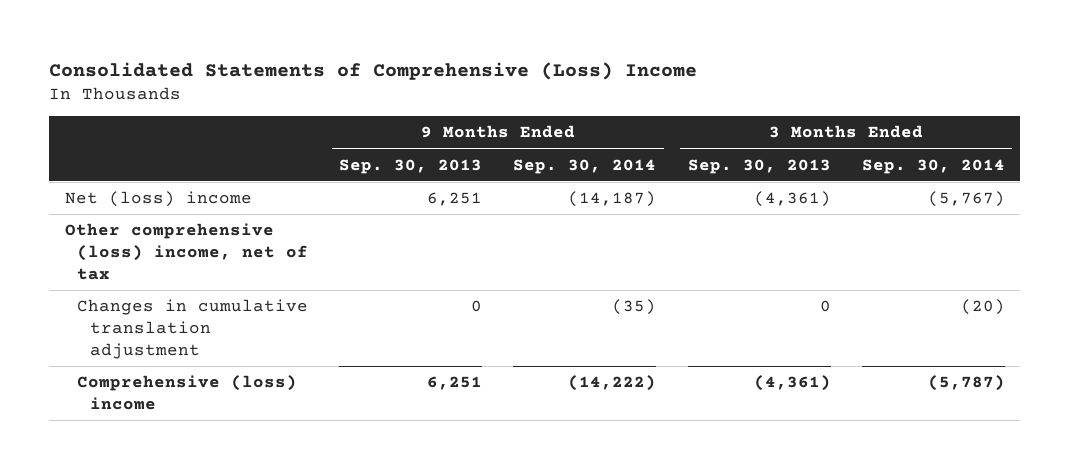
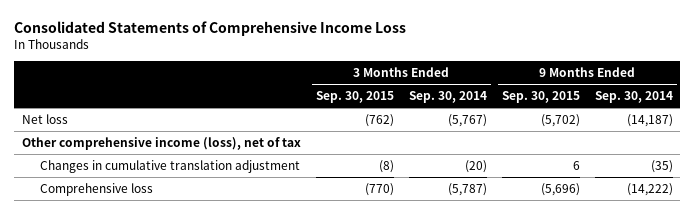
[48,61,697,80] Consolidated Statements of Comprehensive (Loss) Income -> [14,21,407,37] Consolidated Statements of Comprehensive Income Loss
[339,158,483,174] Sep. 30, 2013 -> none
[687,158,831,174] Sep. 30, 2013 -> none
none -> [315,91,394,104] Sep. 30, 2015
none -> [501,91,580,104] Sep. 30, 2015
[64,191,252,208] Net (loss) income -> [21,113,68,124] Net loss
[64,223,309,280] Other comprehensive (loss) income, net of tax -> [21,136,301,150] Other comprehensive income (loss), net of tax
[77,375,298,410] Comprehensive (loss) income -> [39,182,153,196] Comprehensive loss

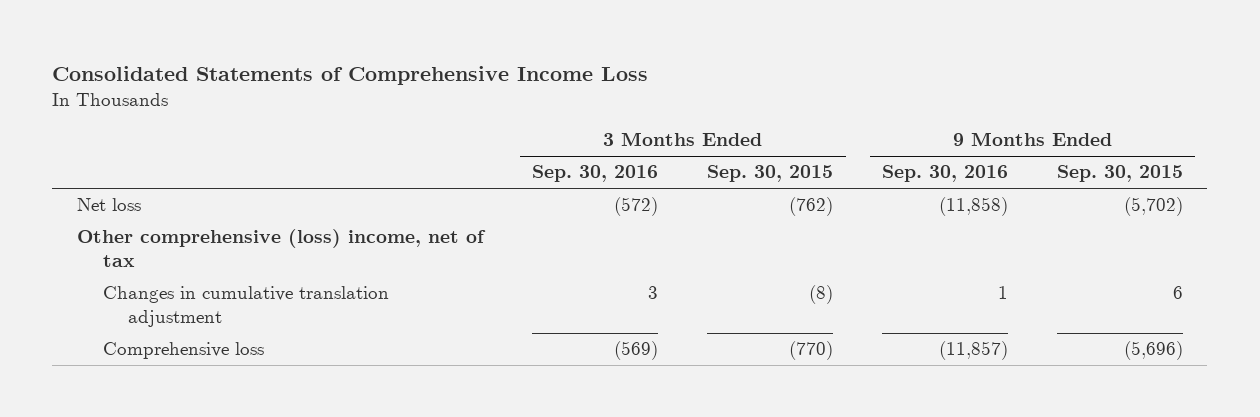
[408,91,487,104] Sep. 30, 2014 -> none
[594,91,673,104] Sep. 30, 2014 -> none
none -> [532,165,659,183] Sep. 30, 2016
none -> [882,165,1009,183] Sep. 30, 2016
[21,136,301,150] Other comprehensive income (loss), net of tax -> [76,229,486,267] Other comprehensive (loss) income, net of tax

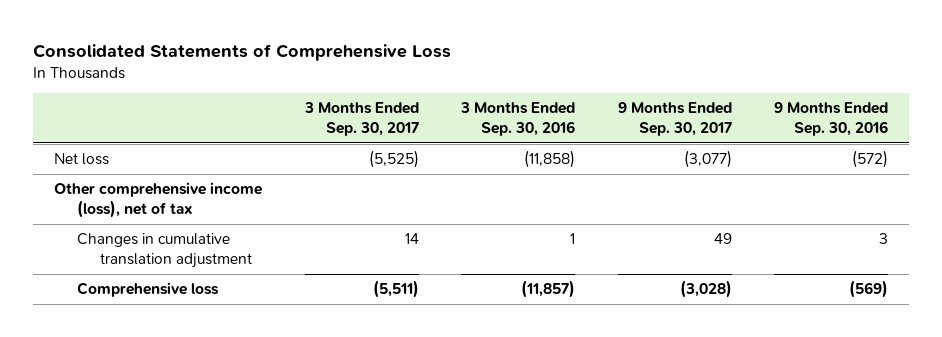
[52,65,649,85] Consolidated Statements of Comprehensive Income Loss -> [32,43,451,61] Consolidated Statements of Comprehensive Loss
[707,165,834,183] Sep. 30, 2015 -> none
[1056,165,1183,183] Sep. 30, 2015 -> none
none -> [303,102,419,137] 3 Months Ended Sep. 30, 2017
none -> [617,102,732,137] 9 Months Ended Sep. 30, 2017
[614,197,659,217] (572) -> [524,150,576,169] (11,858)
[939,197,1009,217] (11,858) -> [852,150,889,169] (572)
[76,229,486,267] Other comprehensive (loss) income, net of tax -> [54,182,263,219] Other comprehensive income (loss), net of tax
[648,286,659,300] 3 -> [570,233,576,245] 1
[998,286,1009,300] 1 -> [879,233,889,245] 3
[614,341,659,361] (569) -> [521,280,576,299] (11,857)
[939,341,1009,361] (11,857) -> [849,280,889,299] (569)

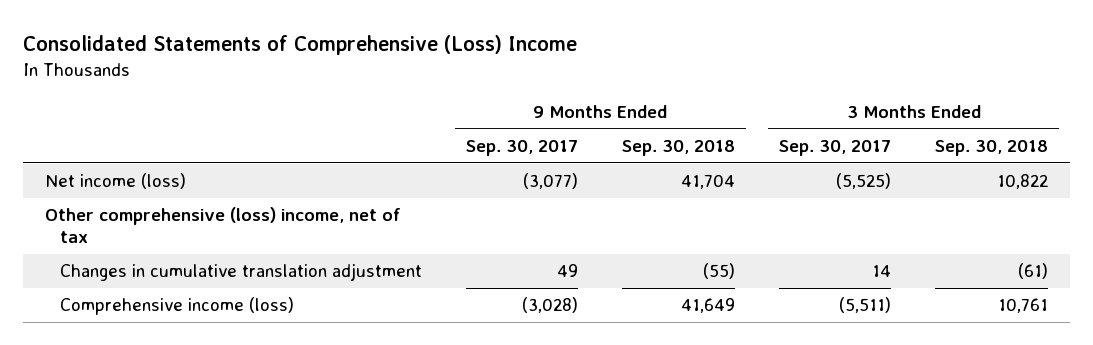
[32,43,451,61] Consolidated Statements of Comprehensive Loss -> [23,35,578,56] Consolidated Statements of Comprehensive (Loss) Income
[460,102,576,137] 3 Months Ended Sep. 30, 2016 -> none
[774,102,889,137] 9 Months Ended Sep. 30, 2016 -> none
none -> [621,139,735,156] Sep. 30, 2018
none -> [935,139,1049,156] Sep. 30, 2018
[54,153,110,166] Net loss -> [45,173,187,190] Net income (loss)
[54,182,263,219] Other comprehensive income (loss), net of tax -> [45,207,402,244] Other comprehensive (loss) income, net of tax
[76,282,219,298] Comprehensive loss -> [59,297,294,316] Comprehensive income (loss)

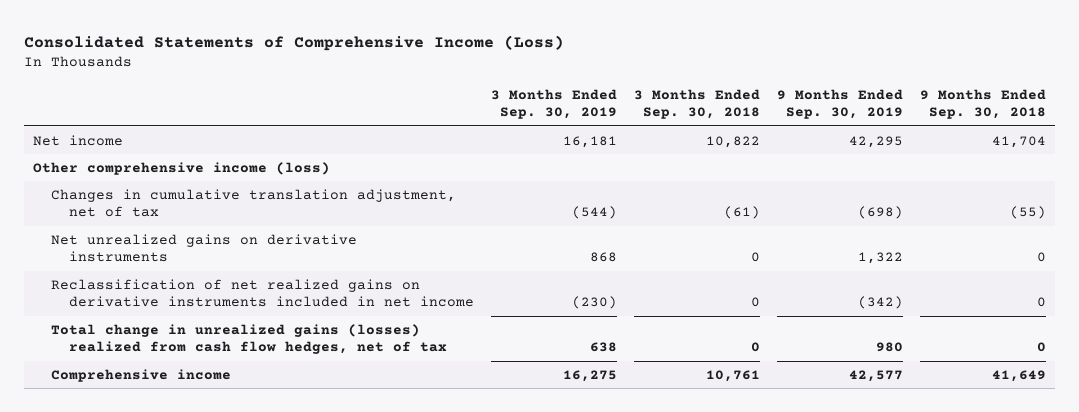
[23,35,578,56] Consolidated Statements of Comprehensive (Loss) Income -> [24,34,565,51] Consolidated Statements of Comprehensive Income (Loss)
[465,139,578,156] Sep. 30, 2017 -> none
[779,139,892,156] Sep. 30, 2017 -> none
none -> [491,88,618,120] 3 Months Ended Sep. 30, 2019
none -> [777,88,904,120] 9 Months Ended Sep. 30, 2019
[45,173,187,190] Net income (loss) -> [32,134,123,146] Net income
[45,207,402,244] Other comprehensive (loss) income, net of tax -> [32,161,330,175] Other comprehensive income (loss)
[59,263,422,282] Changes in cumulative translation adjustment -> [50,188,456,218] Changes in cumulative translation adjustment, net of tax
none -> [50,233,357,263] Net unrealized gains on derivative instruments
none -> [50,278,475,308] Reclassification of net realized gains on derivative instruments included in net income
none -> [50,323,448,355] Total change in unrealized gains (losses) realized from cash flow hedges, net of tax
[59,297,294,316] Comprehensive income (loss) -> [50,368,231,382] Comprehensive income

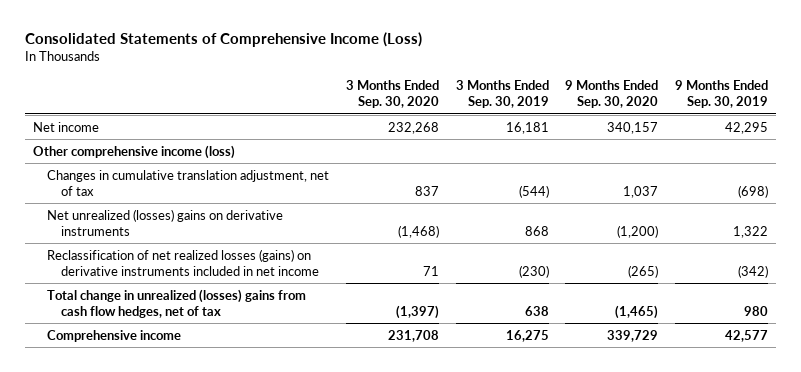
[634,88,761,120] 3 Months Ended Sep. 30, 2018 -> none
[920,88,1047,120] 9 Months Ended Sep. 30, 2018 -> none
none -> [345,80,439,109] 3 Months Ended Sep. 30, 2020
none -> [565,80,659,109] 9 Months Ended Sep. 30, 2020
[50,233,357,263] Net unrealized gains on derivative instruments -> [47,208,284,236] Net unrealized (losses) gains on derivative instruments
[50,278,475,308] Reclassification of net realized gains on derivative instruments included in net income -> [47,248,320,276] Reclassification of net realized losses (gains) on derivative instruments included in net income
[50,323,448,355] Total change in unrealized gains (losses) realized from cash flow hedges, net of tax -> [47,288,307,318] Total change in unrealized (losses) gains from cash flow hedges, net of tax

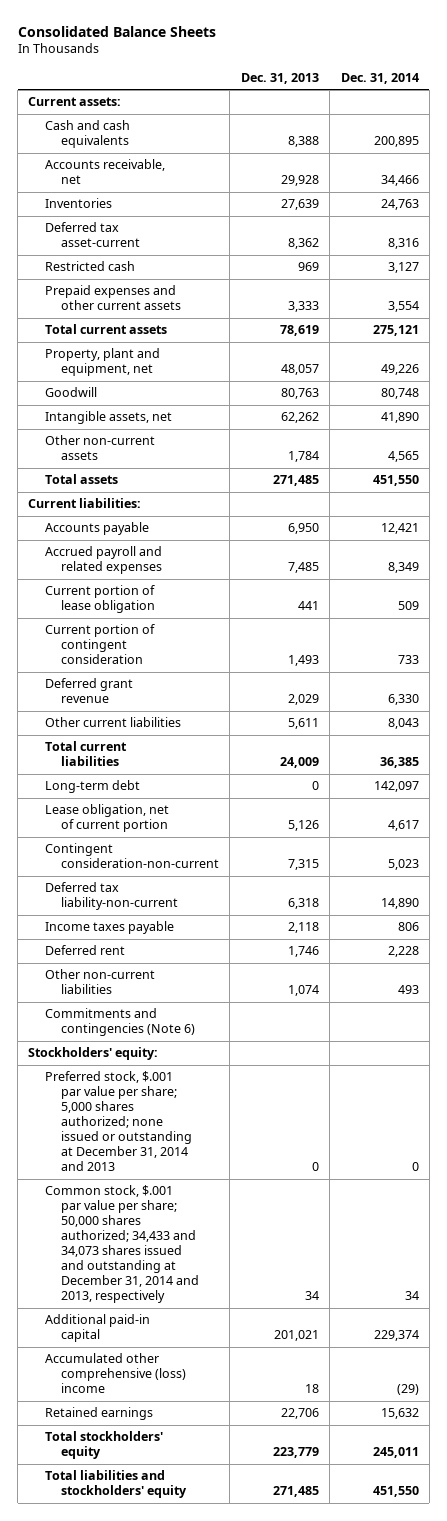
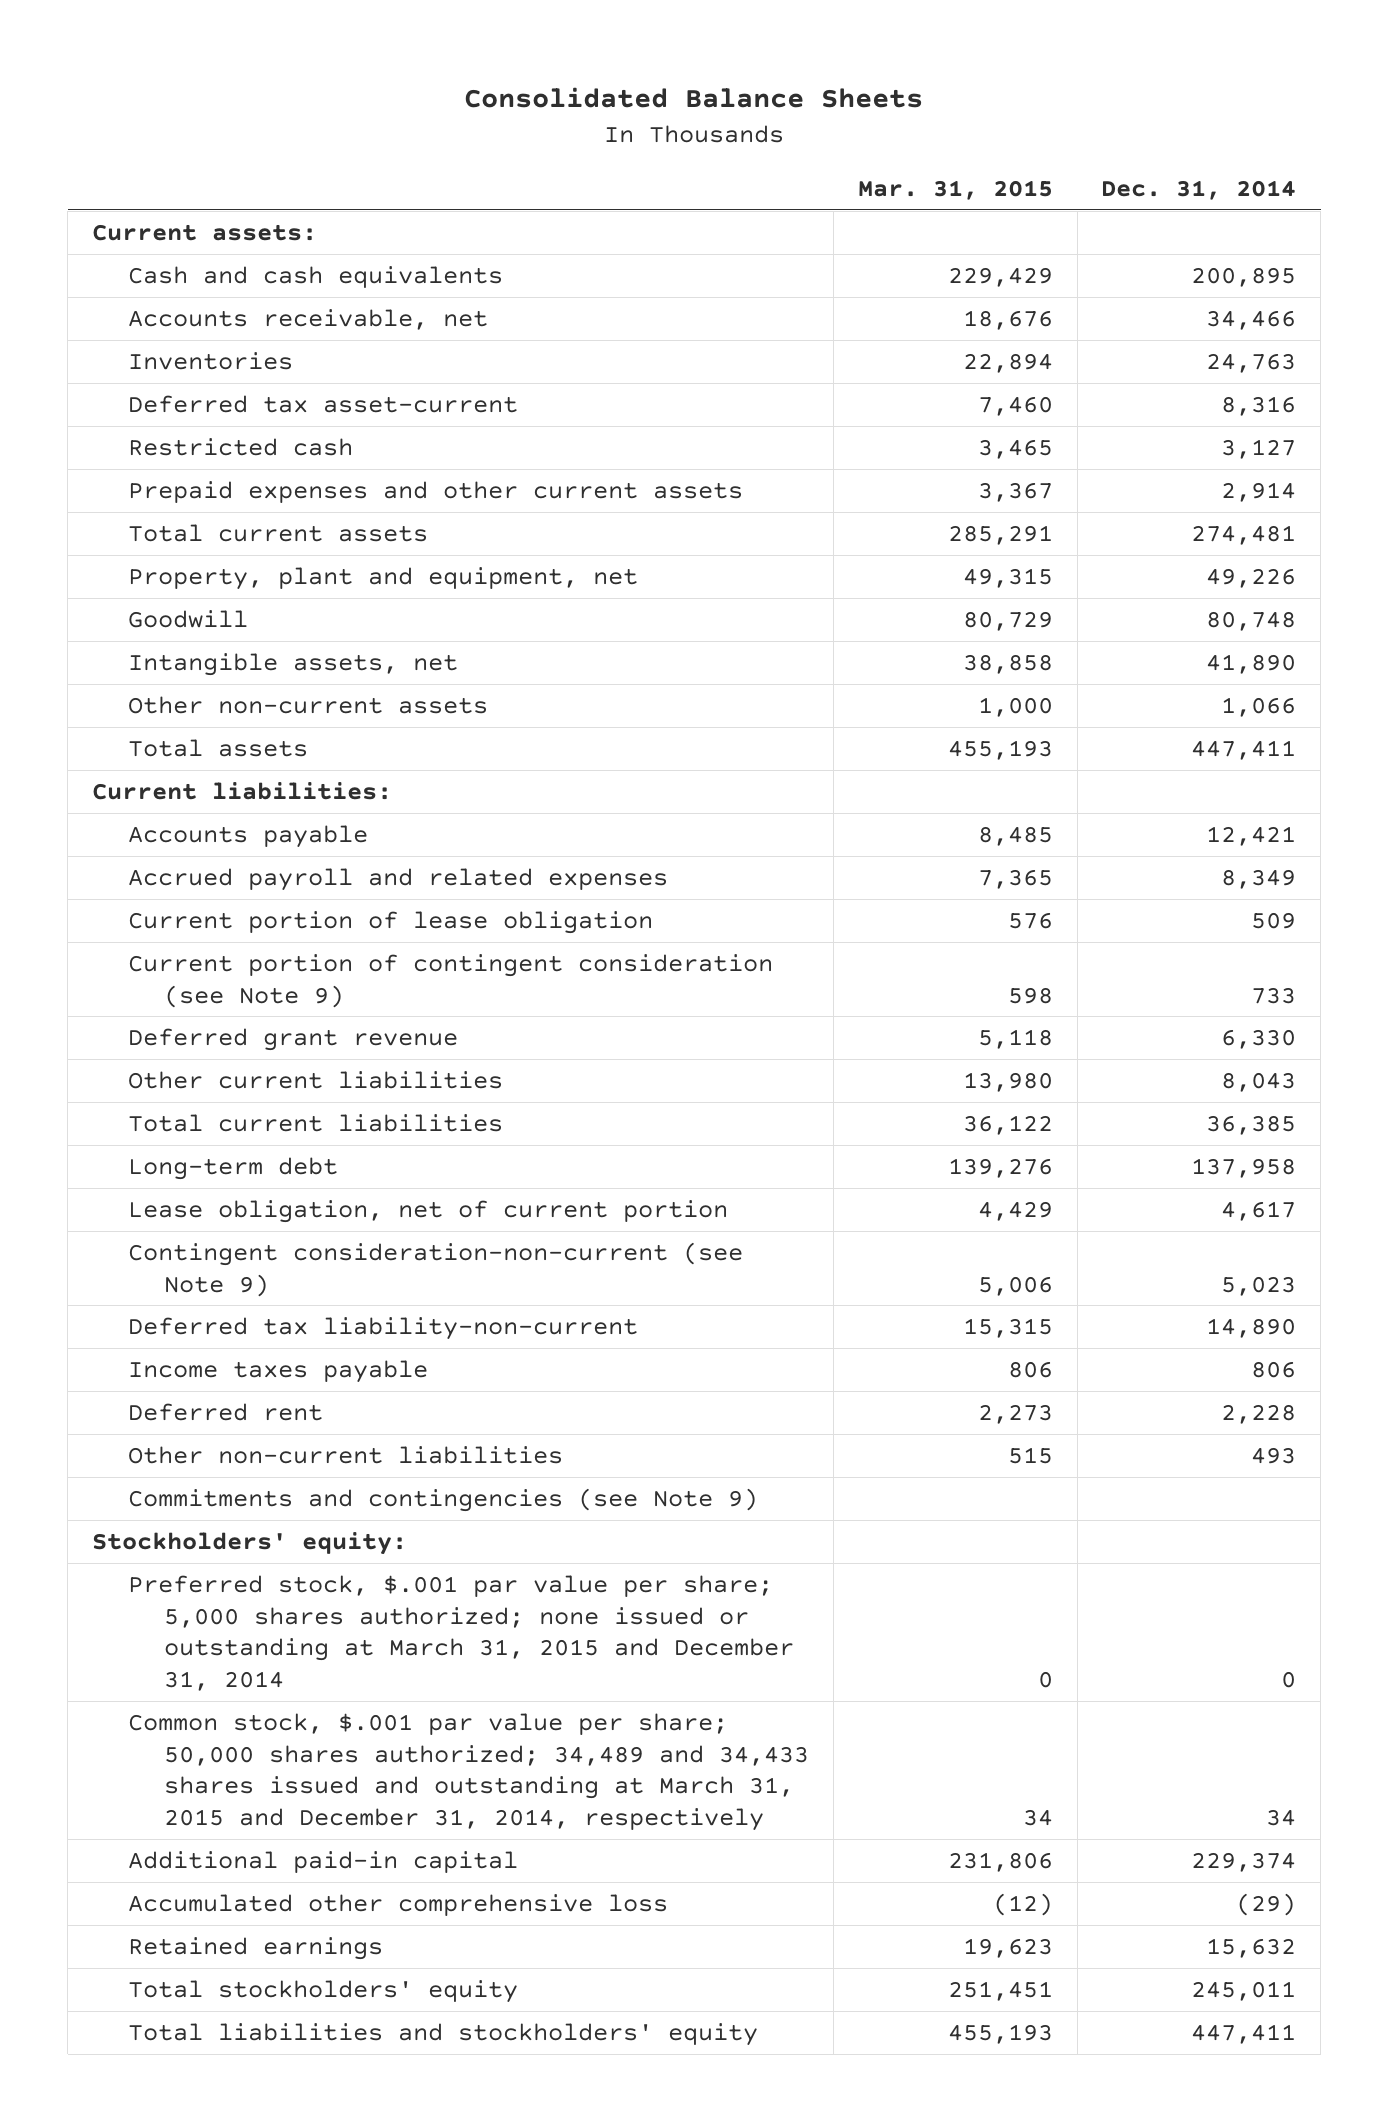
[240,72,319,84] Dec. 31, 2013 -> none
none -> [857,179,1053,200] Mar. 31, 2015
[387,301,419,313] 3,554 -> [1221,481,1297,502] 2,914
[372,325,419,337] 275,121 -> [1191,524,1297,545] 274,481
[387,451,419,463] 4,565 -> [1221,696,1297,717] 1,066
[372,475,419,487] 451,550 -> [1191,739,1297,760] 447,411
[44,624,155,665] Current portion of contingent consideration -> [128,953,774,1008] Current portion of contingent consideration (see Note 9)
[373,781,419,793] 142,097 -> [1191,1157,1297,1178] 137,958
[44,843,220,869] Contingent consideration-non-current -> [128,1241,744,1297] Contingent consideration-non-current (see Note 9)
[44,1008,196,1037] Commitments and contingencies (Note 6) -> [128,1487,759,1512] Commitments and contingencies (see Note 9)
[44,1071,193,1172] Preferred stock, $.001 par value per share; 5,000 shares authorized; none issued or outstanding at December 31, 2014 and 2013 -> [128,1574,795,1692] Preferred stock, $.001 par value per share; 5,000 shares authorized; none issued or outstanding at March 31, 2015 and December 31, 2014
[44,1185,200,1304] Common stock, $.001 par value per share; 50,000 shares authorized; 34,433 and 34,073 shares issued and outstanding at December 31, 2014 and 2013, respectively -> [128,1712,810,1832] Common stock, $.001 par value per share; 50,000 shares authorized; 34,489 and 34,433 shares issued and outstanding at March 31, 2015 and December 31, 2014, respectively
[44,1353,187,1394] Accumulated other comprehensive (loss) income -> [128,1893,669,1916] Accumulated other comprehensive loss
[372,1486,419,1498] 451,550 -> [1191,2023,1297,2044] 447,411

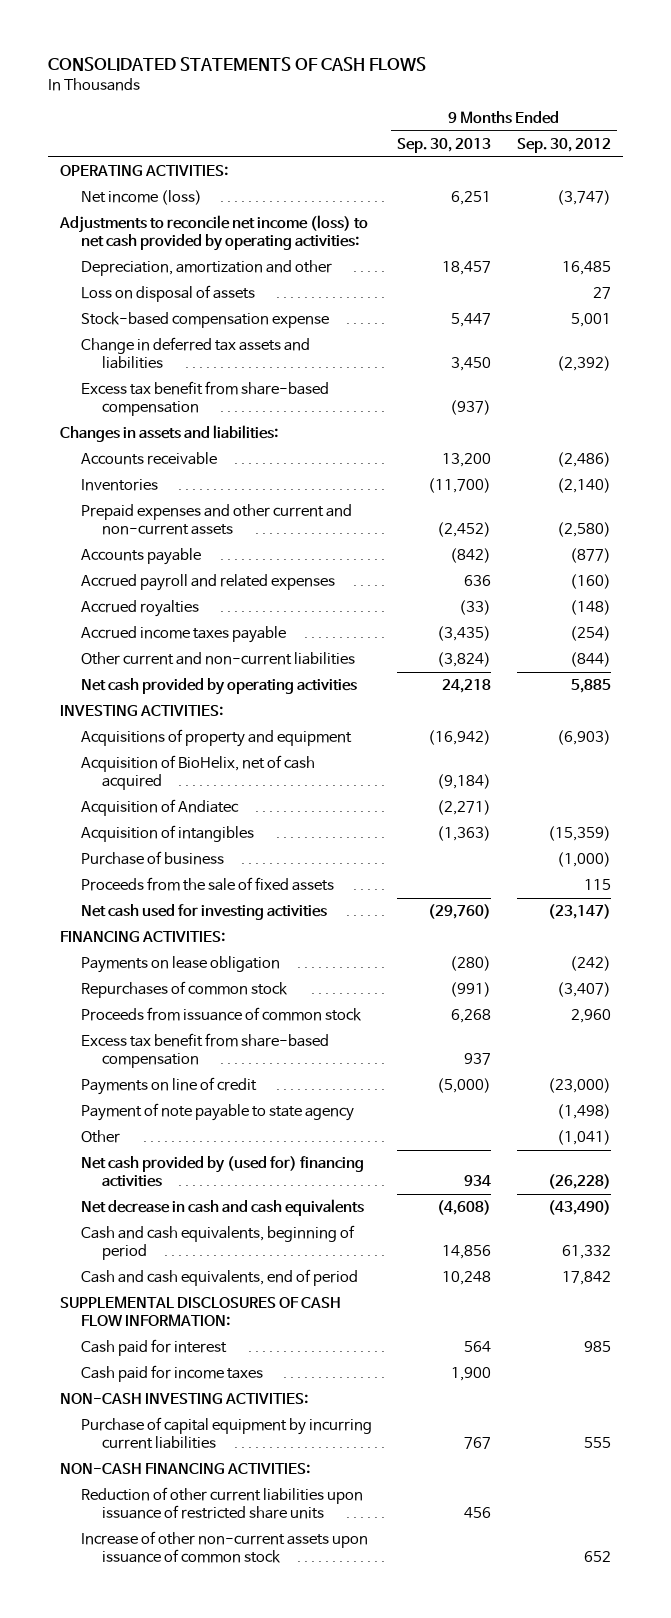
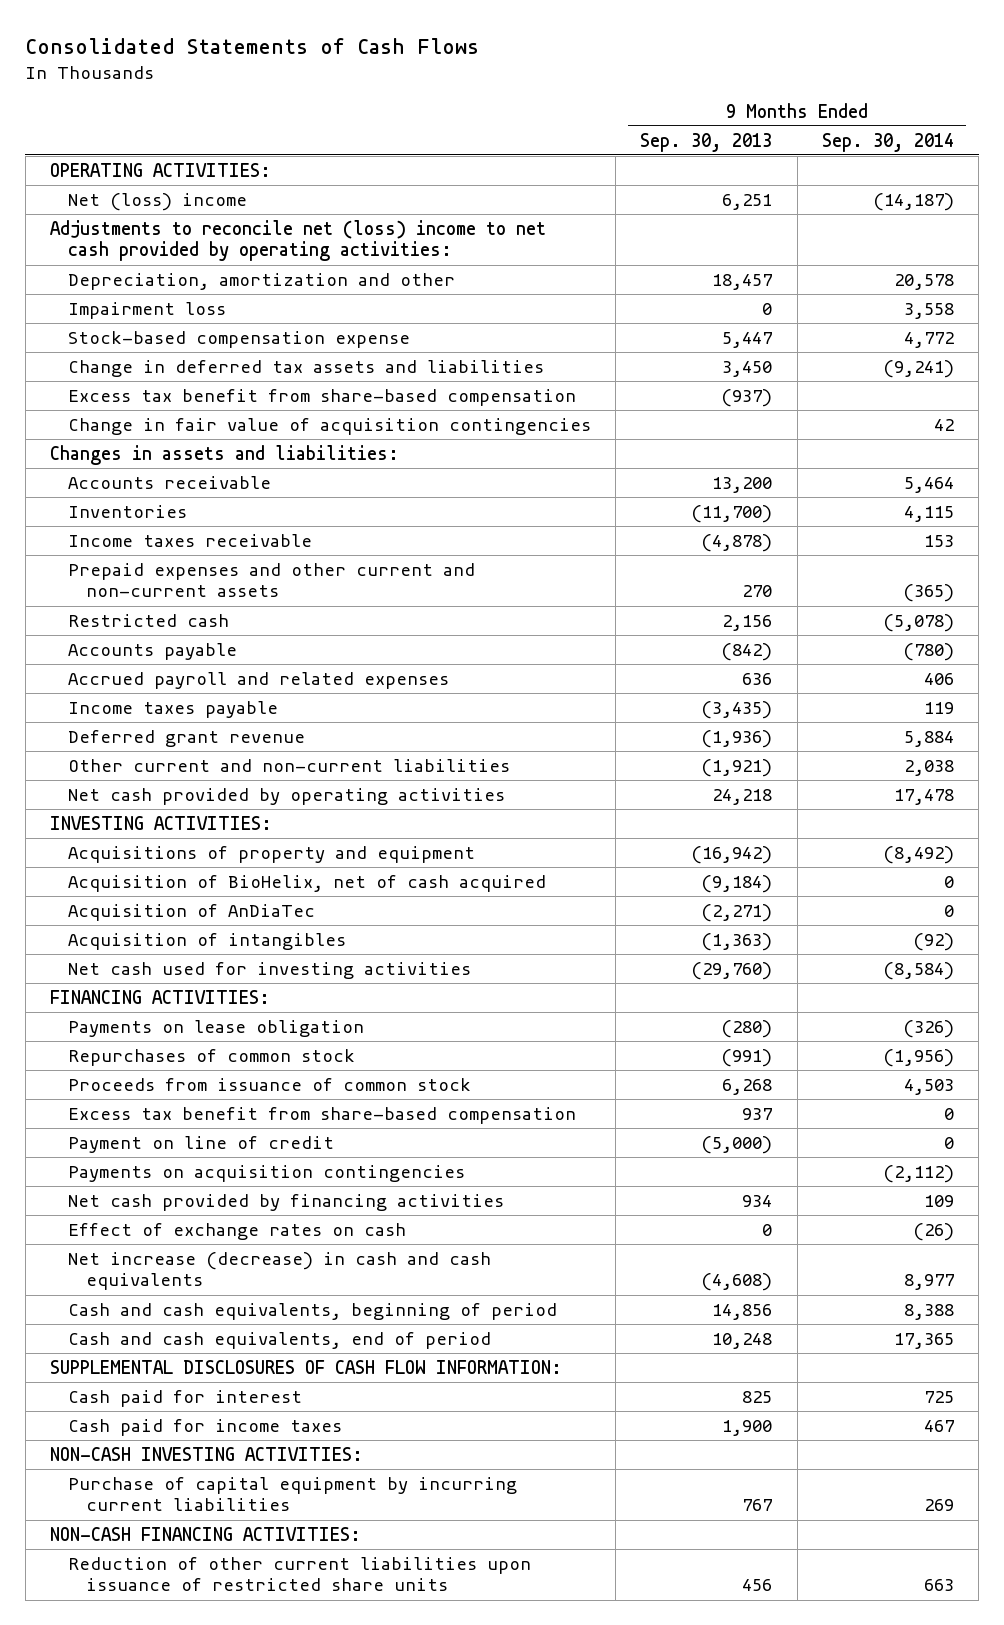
[47,57,426,72] CONSOLIDATED STATEMENTS OF CASH FLOWS -> [25,37,480,54] Consolidated Statements of Cash Flows
[516,137,611,153] Sep. 30, 2012 -> none
none -> [821,132,954,152] Sep. 30, 2014
[81,190,203,206] Net income (loss) -> [67,192,247,211] Net (loss) income
[59,215,369,252] Adjustments to reconcile net income (loss) to net cash provided by operating activities: -> [49,219,546,262] Adjustments to reconcile net (loss) income to net cash provided by operating activities:
[81,285,256,303] Loss on disposal of assets -> none
none -> [67,301,226,319] Impairment loss
none -> [67,417,591,435] Change in fair value of acquisition contingencies
none -> [67,533,312,547] Income taxes receivable
[437,522,492,538] (2,452) -> [742,585,773,598] 270
none -> [67,613,229,627] Restricted cash
[81,600,200,618] Accrued royalties -> none
[81,626,287,644] Accrued income taxes payable -> [67,700,278,718] Income taxes payable
none -> [67,729,305,747] Deferred grant revenue
[437,652,492,668] (3,824) -> [701,758,773,777] (1,921)
[81,799,240,817] Acquisition of Andiatec -> [67,903,315,921] Acquisition of AnDiaTec
[81,851,225,866] Purchase of business -> none
[81,877,335,892] Proceeds from the sale of fixed assets -> none
[81,1103,355,1122] Payment of note payable to state agency -> none
[81,1130,121,1144] Other -> none
[81,1077,258,1096] Payments on line of credit -> [67,1135,334,1153] Payment on line of credit
none -> [67,1164,465,1182] Payments on acquisition contingencies
[81,1156,365,1188] Net cash provided by (used for) financing activities -> [67,1193,504,1211] Net cash provided by financing activities
none -> [67,1222,406,1240] Effect of exchange rates on cash
[81,1199,365,1217] Net decrease in cash and cash equivalents -> [67,1251,491,1291] Net increase (decrease) in cash and cash equivalents
[464,1341,492,1353] 564 -> [742,1390,773,1403] 825
[81,1531,369,1564] Increase of other non-current assets upon issuance of common stock -> none

